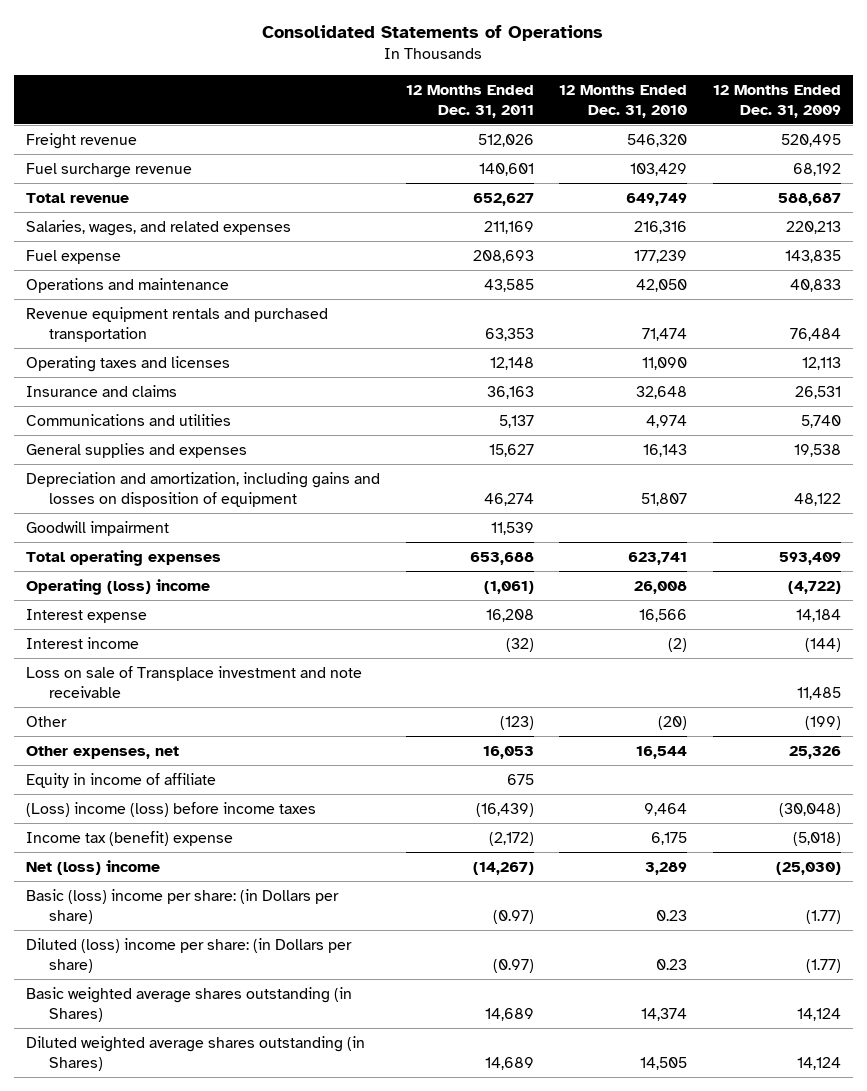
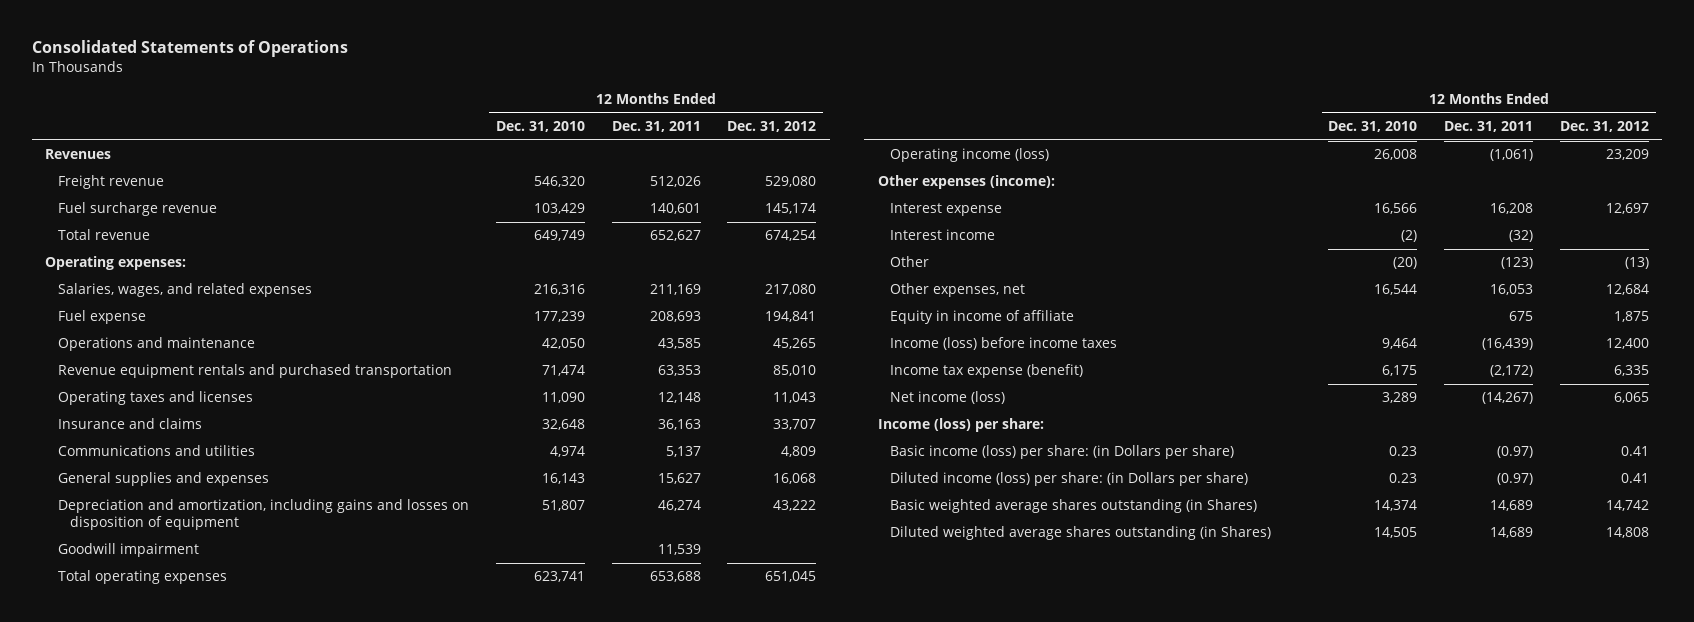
[712,84,841,118] 12 Months Ended Dec. 31, 2009 -> none
none -> [727,121,817,133] Dec. 31, 2012
none -> [45,149,112,160] Revenues
none -> [45,256,187,271] Operating expenses:
[26,578,211,595] Operating (loss) income -> [890,148,1050,163] Operating income (loss)
none -> [877,175,1055,190] Other expenses (income):
[26,665,363,698] Loss on sale of Transplace investment and note receivable -> none
[26,801,317,817] (Loss) income (loss) before income taxes -> [890,337,1118,351] Income (loss) before income taxes
[26,830,234,846] Income tax (benefit) expense -> [890,364,1084,379] Income tax expense (benefit)
[26,859,161,875] Net (loss) income -> [890,391,1006,405] Net income (loss)
none -> [877,418,1044,433] Income (loss) per share:
[26,888,340,924] Basic (loss) income per share: (in Dollars per share) -> [890,445,1235,460] Basic income (loss) per share: (in Dollars per share)
[26,937,353,973] Diluted (loss) income per share: (in Dollars per share) -> [890,472,1249,487] Diluted income (loss) per share: (in Dollars per share)

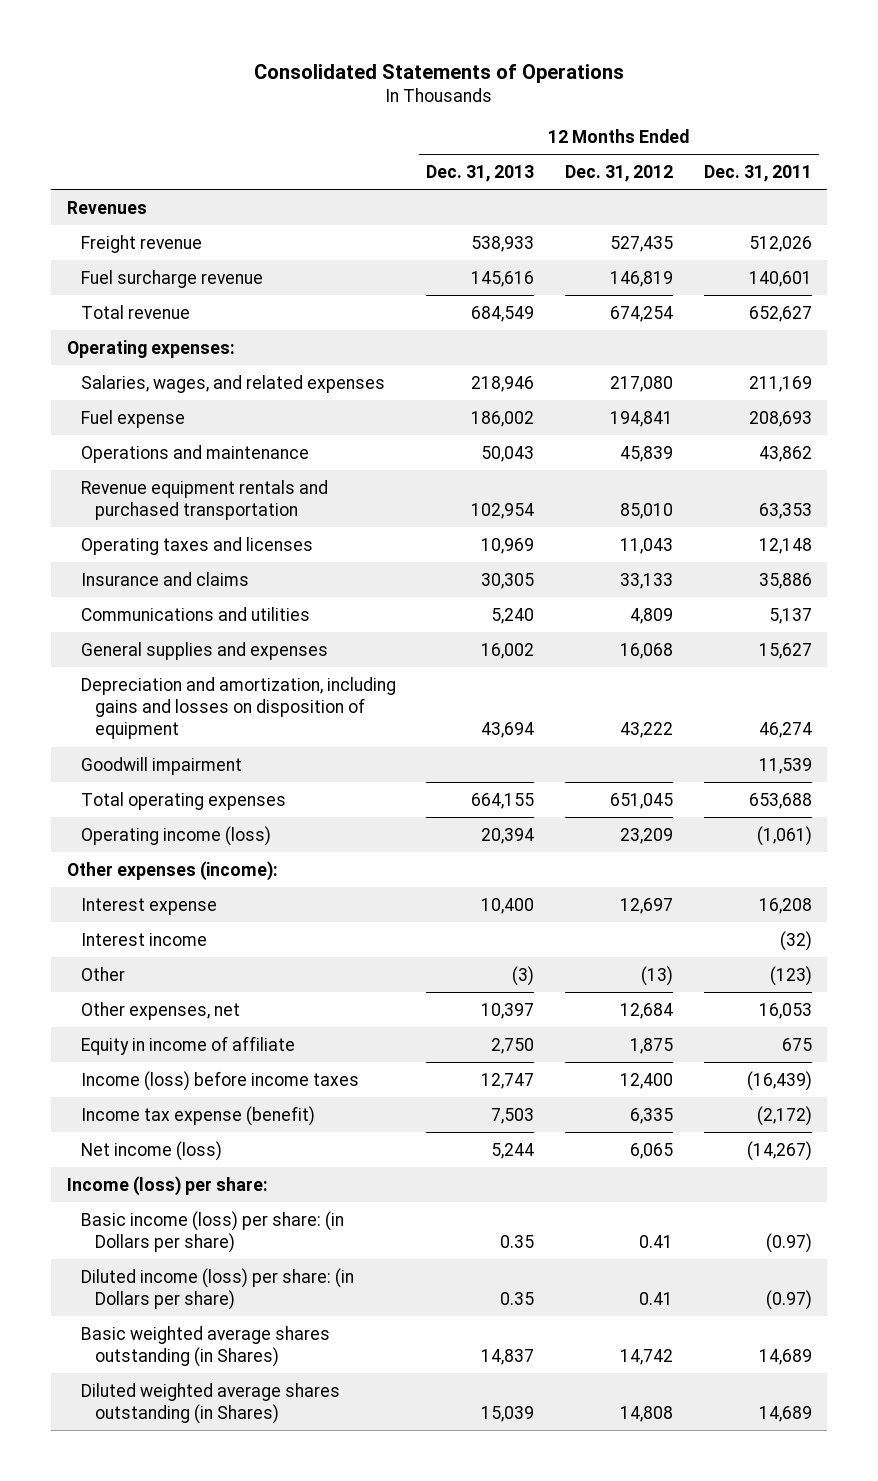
[495,121,585,133] Dec. 31, 2010 -> none
none -> [426,164,535,182] Dec. 31, 2013
[765,176,817,188] 529,080 -> [610,235,674,252] 527,435
[765,203,817,215] 145,174 -> [610,270,674,287] 146,819
[657,338,701,350] 43,585 -> [758,445,812,462] 43,862
[773,338,817,350] 45,265 -> [620,445,674,462] 45,839
[657,419,701,431] 36,163 -> [758,572,812,589] 35,886
[773,419,817,431] 33,707 -> [620,572,674,589] 33,133

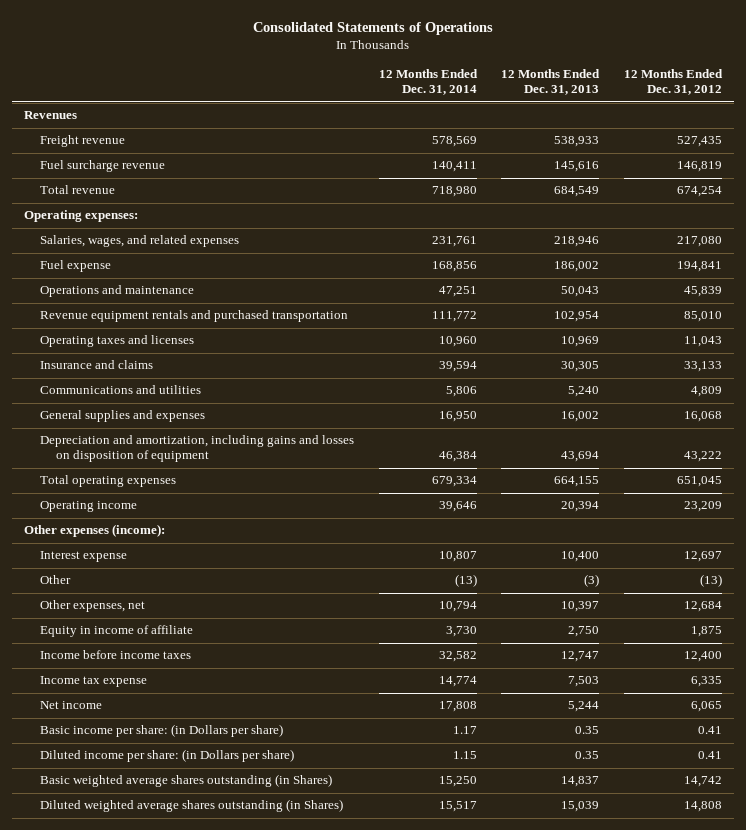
[703,164,812,182] Dec. 31, 2011 -> none
none -> [378,69,478,96] 12 Months Ended Dec. 31, 2014
[80,756,242,775] Goodwill impairment -> none
[80,825,271,846] Operating income (loss) -> [40,501,138,513] Operating income
[80,932,207,946] Interest income -> none
[66,1175,268,1196] Income (loss) per share: -> none
[80,1070,359,1091] Income (loss) before income taxes -> [40,650,192,660] Income before income taxes
[80,1105,315,1126] Income tax expense (benefit) -> [40,676,148,688] Income tax expense
[80,1140,222,1161] Net income (loss) -> [40,701,103,710] Net income
[80,1210,344,1254] Basic income (loss) per share: (in Dollars per share) -> [40,724,284,738] Basic income per share: (in Dollars per share)
[80,1267,354,1311] Diluted income (loss) per share: (in Dollars per share) -> [40,749,295,763] Diluted income per share: (in Dollars per share)

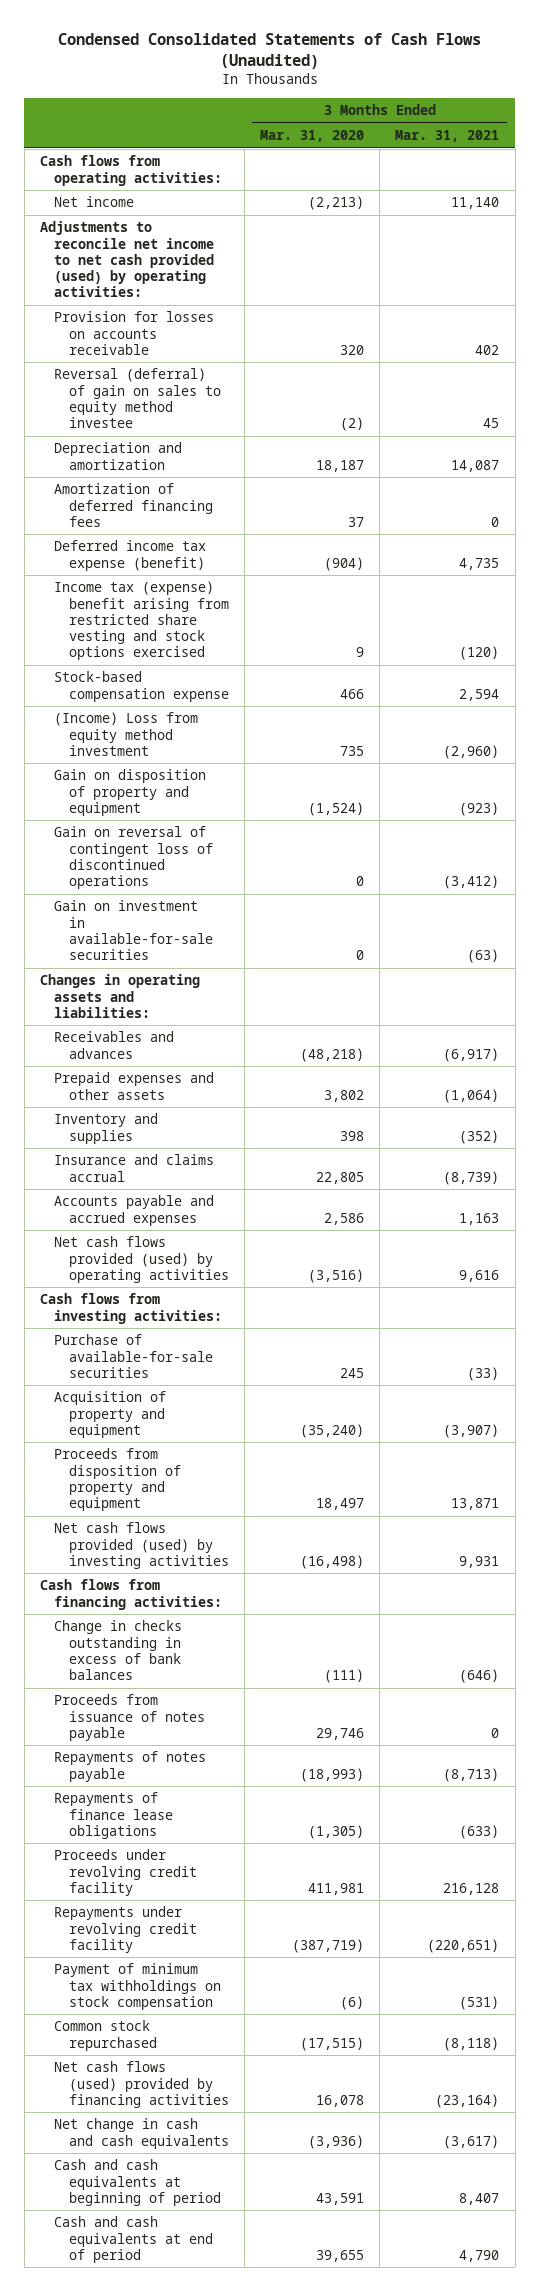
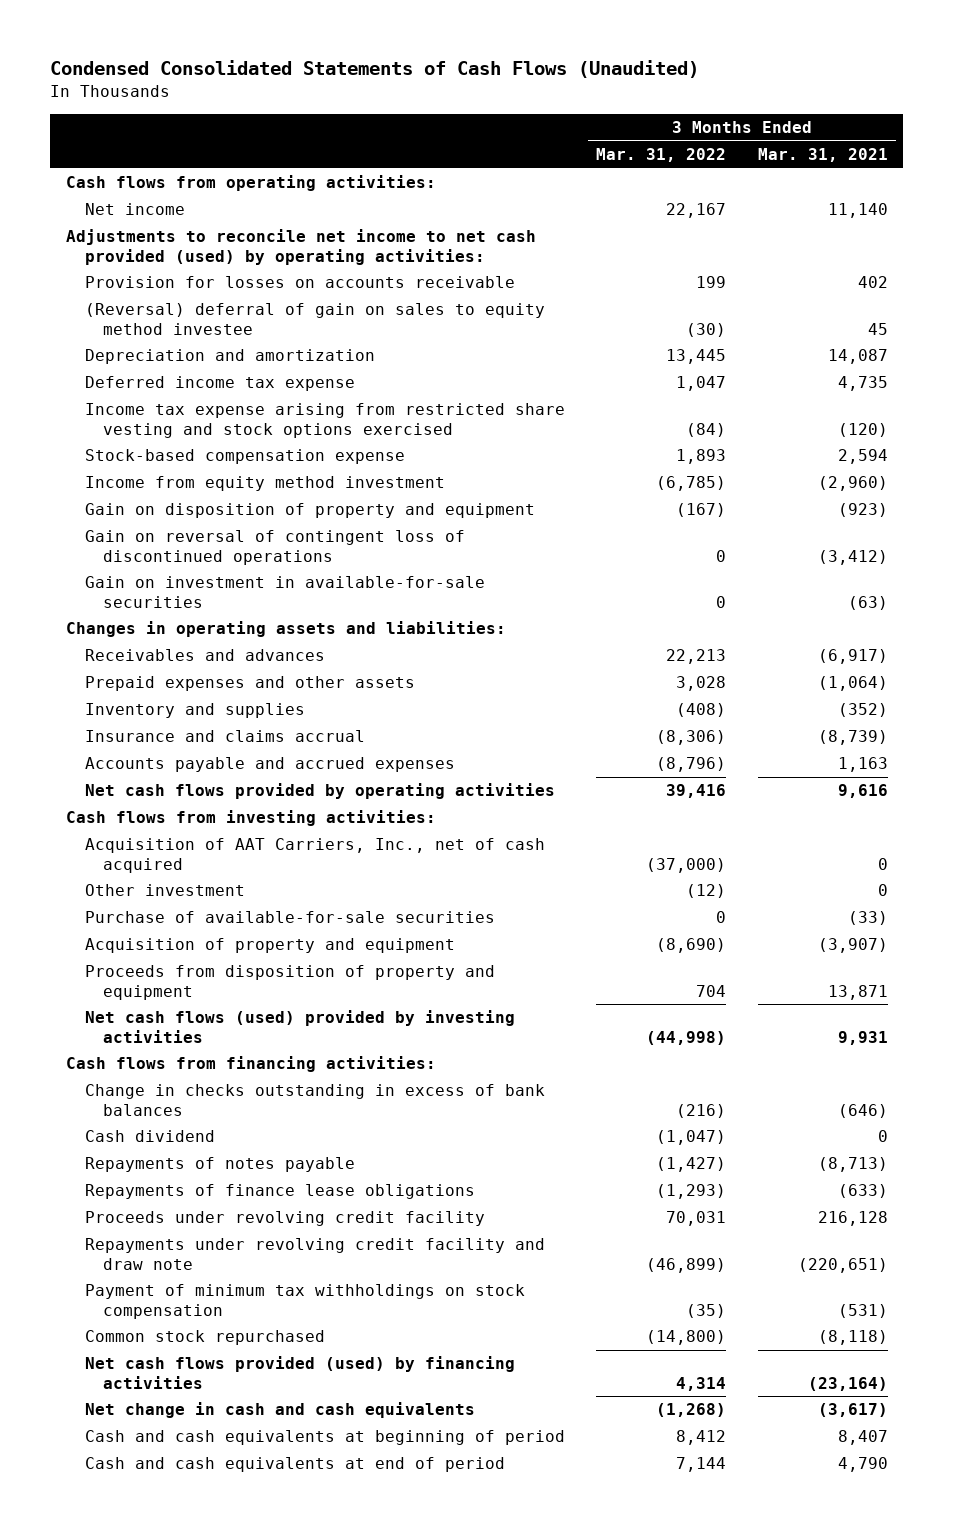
[260,129,365,142] Mar. 31, 2020 -> none
none -> [596,147,727,162] Mar. 31, 2022
[54,368,221,429] Reversal (deferral) of gain on sales to equity method investee -> [84,303,545,335] (Reversal) deferral of gain on sales to equity method investee
[54,483,213,527] Amortization of deferred financing fees -> none
[54,540,207,571] Deferred income tax expense (benefit) -> [84,376,355,392] Deferred income tax expense
[54,581,229,661] Income tax (expense) benefit arising from restricted share vesting and stock options exercised -> [84,403,565,438] Income tax expense arising from restricted share vesting and stock options exercised
[54,712,199,756] (Income) Loss from equity method investment -> [84,476,445,492] Income from equity method investment
[54,1236,229,1283] Net cash flows provided (used) by operating activities -> [84,783,555,800] Net cash flows provided by operating activities
none -> [84,838,545,873] Acquisition of AAT Carriers, Inc., net of cash acquired
none -> [84,884,245,897] Other investment
[54,1522,229,1569] Net cash flows provided (used) by investing activities -> [84,1010,515,1043] Net cash flows (used) provided by investing activities
[54,1694,205,1741] Proceeds from issuance of notes payable -> none
none -> [84,1130,215,1143] Cash dividend
[54,1906,197,1953] Repayments under revolving credit facility -> [84,1238,545,1270] Repayments under revolving credit facility and draw note
[54,2061,229,2108] Net cash flows (used) provided by financing activities -> [84,1356,515,1389] Net cash flows provided (used) by financing activities

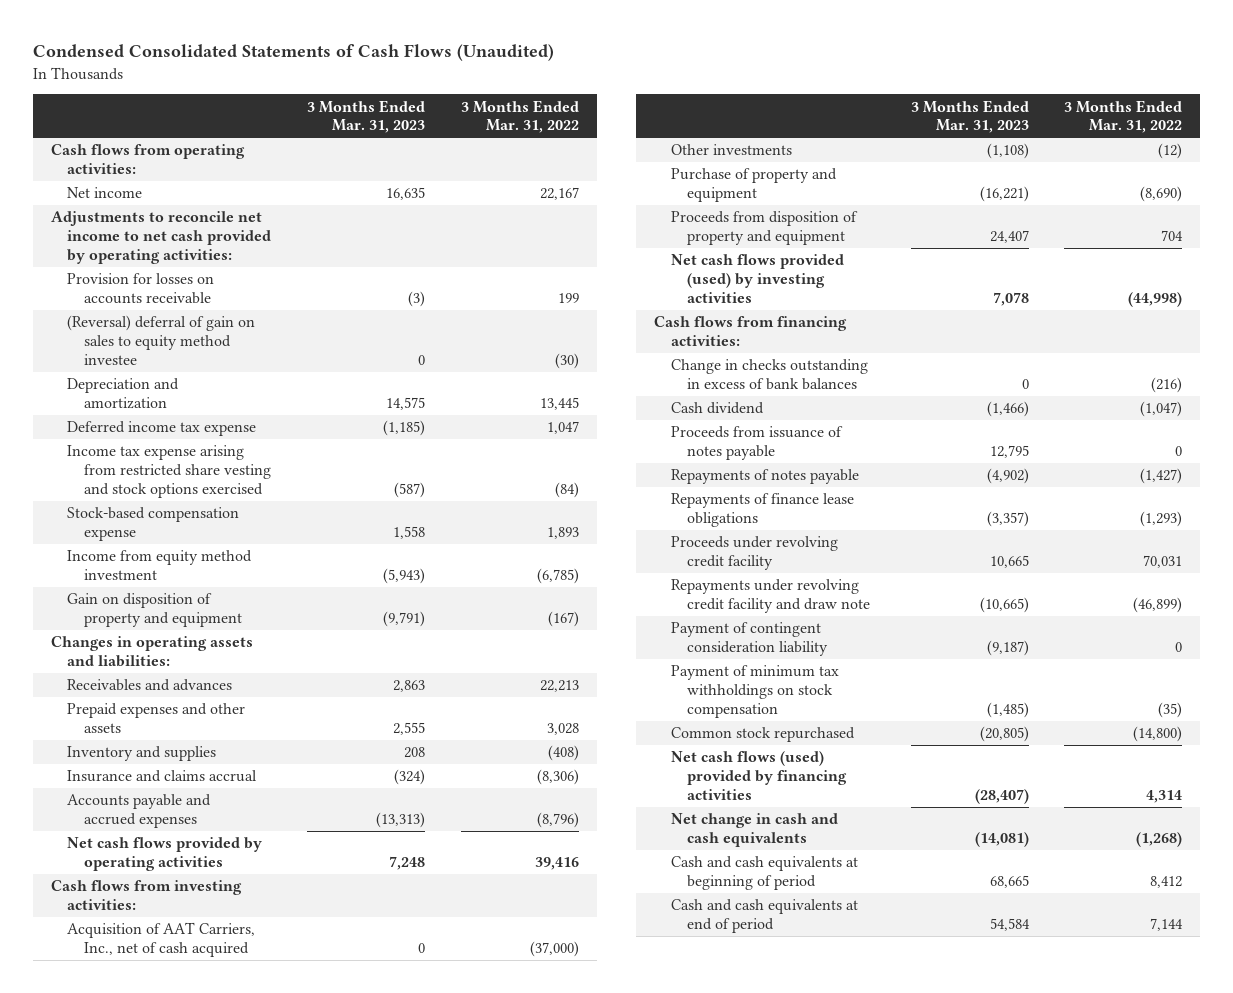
[757,147,888,162] Mar. 31, 2021 -> none
none -> [306,99,425,134] 3 Months Ended Mar. 31, 2023
[66,229,537,265] Adjustments to reconcile net income to net cash provided (used) by operating activities: -> [50,211,272,264] Adjustments to reconcile net income to net cash provided by operating activities:
[84,530,465,565] Gain on reversal of contingent loss of discontinued operations -> none
[84,576,485,608] Gain on investment in available-for-sale securities -> none
[84,911,495,924] Purchase of available-for-sale securities -> none
[84,884,245,897] Other investment -> [670,144,792,156] Other investments
[84,938,455,954] Acquisition of property and equipment -> [670,168,837,202] Purchase of property and equipment
[84,1010,515,1043] Net cash flows (used) provided by investing activities -> [670,254,844,303] Net cash flows provided (used) by investing activities
none -> [670,426,843,460] Proceeds from issuance of notes payable
none -> [670,622,829,656] Payment of contingent consideration liability
[84,1356,515,1389] Net cash flows provided (used) by financing activities -> [670,751,848,800] Net cash flows (used) provided by financing activities

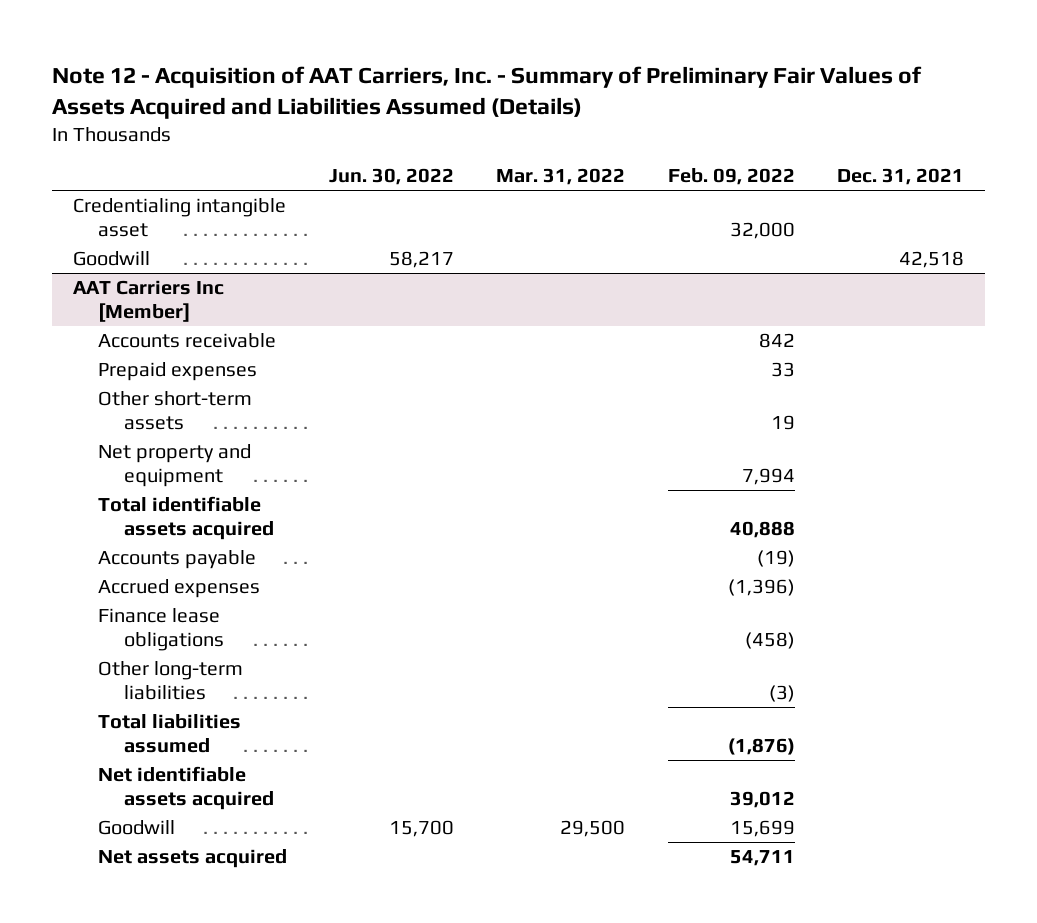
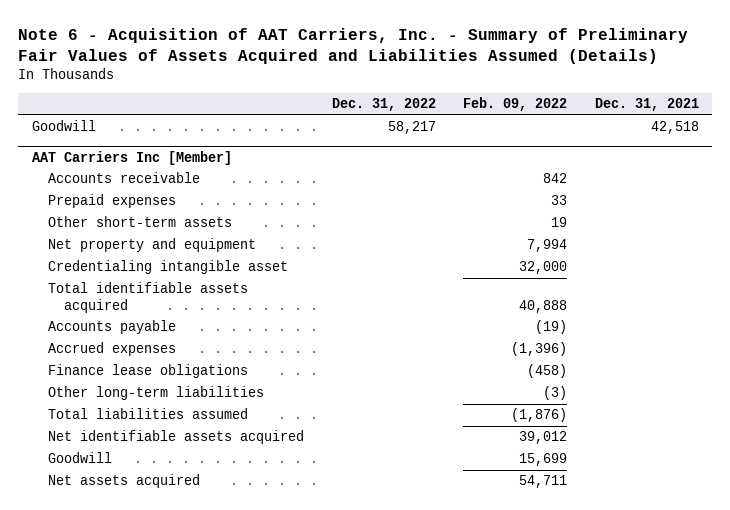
[51,65,922,119] Note 12 - Acquisition of AAT Carriers, Inc. - Summary of Preliminary Fair Values of Assets Acquired and Liabilities Assumed (Details) -> [18,27,689,64] Note 6 - Acquisition of AAT Carriers, Inc. - Summary of Preliminary Fair Values of Assets Acquired and Liabilities Assumed (Details)
[329,168,455,186] Jun. 30, 2022 -> none
[496,168,626,186] Mar. 31, 2022 -> none
none -> [331,98,436,112] Dec. 31, 2022
[72,198,286,237] Credentialing intangible asset -> none
none -> [48,260,289,275] Credentialing intangible asset

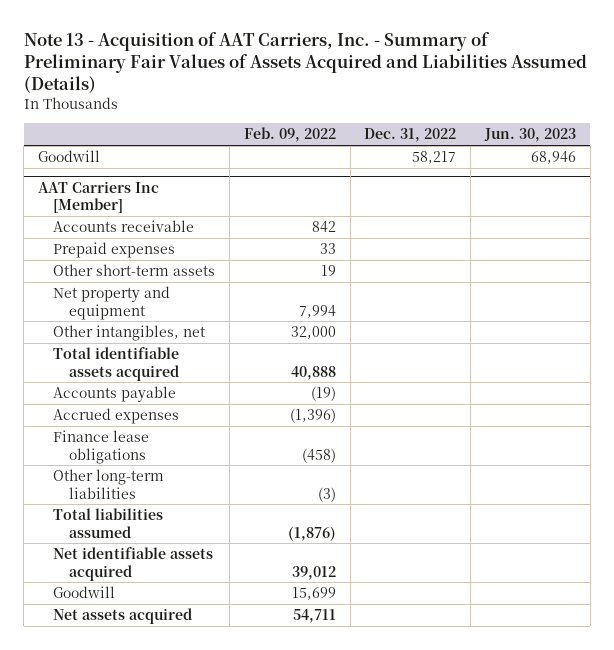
[18,27,689,64] Note 6 - Acquisition of AAT Carriers, Inc. - Summary of Preliminary Fair Values of Assets Acquired and Liabilities Assumed (Details) -> [23,31,587,93] Note 13 - Acquisition of AAT Carriers, Inc. - Summary of Preliminary Fair Values of Assets Acquired and Liabilities Assumed (Details)
[594,98,699,112] Dec. 31, 2021 -> none
none -> [483,128,576,143] Jun. 30, 2023
[48,260,289,275] Credentialing intangible asset -> [53,325,206,342] Other intangibles, net

